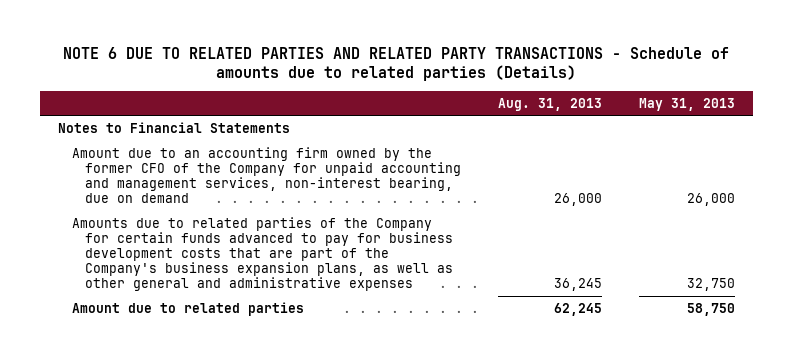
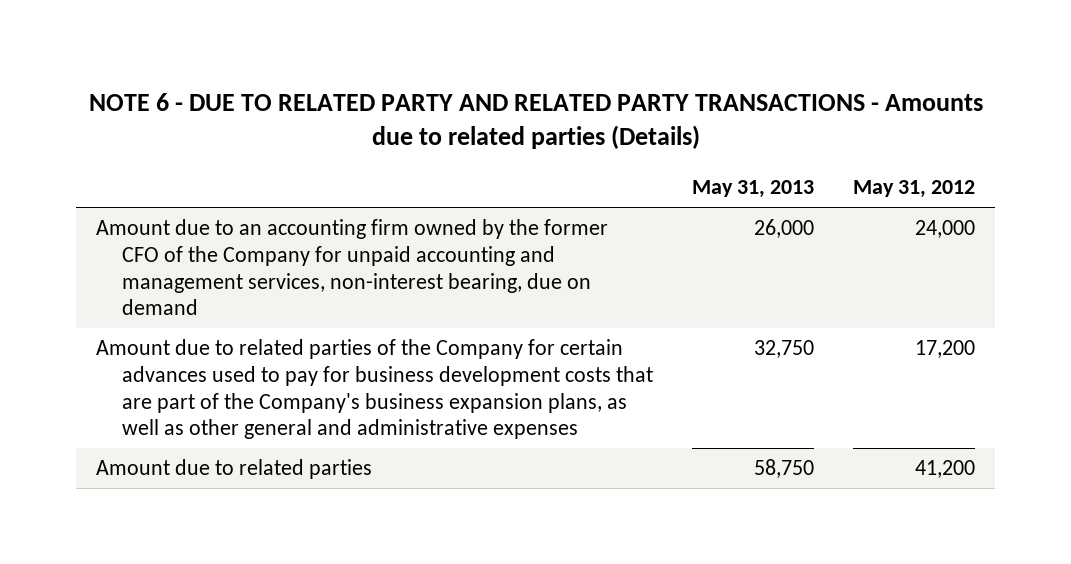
[63,46,730,82] NOTE 6 DUE TO RELATED PARTIES AND RELATED PARTY TRANSACTIONS - Schedule of amounts due to related parties (Details) -> [88,92,983,149] NOTE 6 - DUE TO RELATED PARTY AND RELATED PARTY TRANSACTIONS - Amounts due to related parties (Details)
[497,97,602,111] Aug. 31, 2013 -> none
none -> [853,180,976,199] May 31, 2012
[58,121,291,133] Notes to Financial Statements -> none
[71,216,454,291] Amounts due to related parties of the Company for certain funds advanced to pay for business development costs that are part of the Company's business expansion plans, as well as other general and administrative expenses -> [95,339,654,440] Amount due to related parties of the Company for certain advances used to pay for business development costs that are part of the Company's business expansion plans, as well as other general and administrative expenses

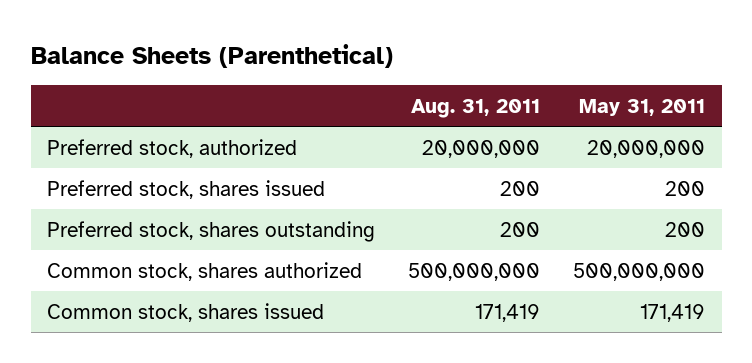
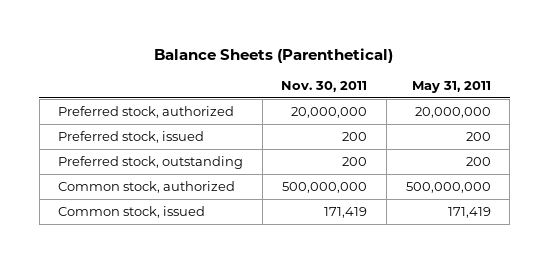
[411,98,541,118] Aug. 31, 2011 -> none
none -> [281,80,368,92] Nov. 30, 2011
[47,179,326,199] Preferred stock, shares issued -> [58,131,205,144] Preferred stock, issued
[47,220,376,242] Preferred stock, shares outstanding -> [58,156,244,170] Preferred stock, outstanding
[47,261,363,281] Common stock, shares authorized -> [58,181,236,194] Common stock, authorized
[47,302,325,322] Common stock, shares issued -> [58,206,206,219] Common stock, issued

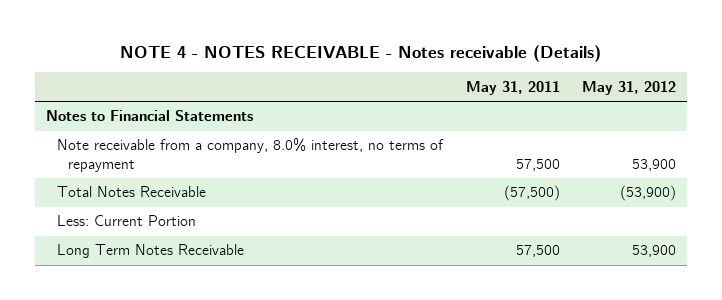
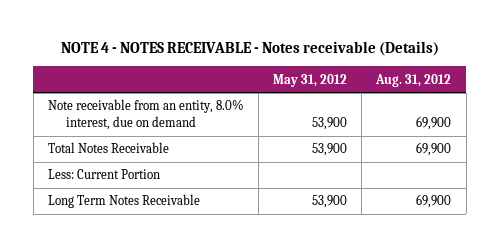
[465,80,560,95] May 31, 2011 -> none
none -> [375,73,452,87] Aug. 31, 2012
[46,110,254,122] Notes to Financial Statements -> none
[57,138,445,173] Note receivable from a company, 8.0% interest, no terms of repayment -> [48,99,245,130] Note receivable from an entity, 8.0% interest, due on demand
[619,185,676,202] (53,900) -> [312,143,348,157] 53,900

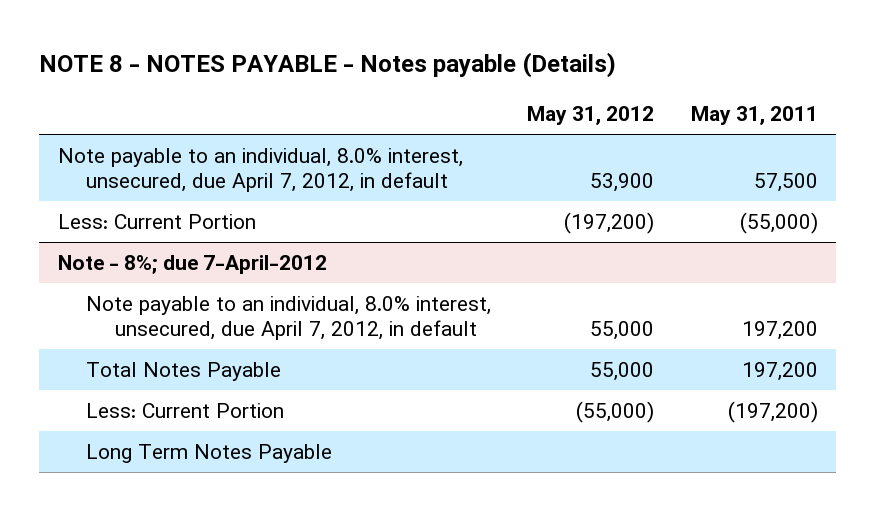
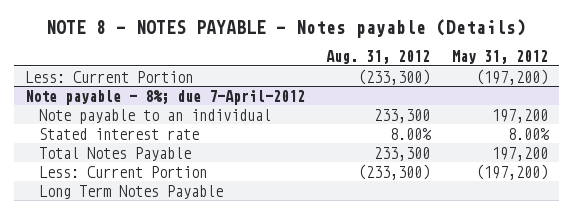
[690,106,818,126] May 31, 2011 -> none
none -> [326,49,431,64] Aug. 31, 2012
[57,148,463,192] Note payable to an individual, 8.0% interest, unsecured, due April 7, 2012, in default -> none
[57,255,327,275] Note - 8%; due 7-April-2012 -> [24,89,305,105] Note payable - 8%; due 7-April-2012
[86,296,492,340] Note payable to an individual, 8.0% interest, unsecured, due April 7, 2012, in default -> [39,108,272,124] Note payable to an individual
[590,320,655,340] 55,000 -> [492,108,549,123] 197,200
none -> [39,127,200,140] Stated interest rate
[590,362,655,382] 55,000 -> [492,146,549,161] 197,200
[576,401,655,424] (55,000) -> [476,163,549,180] (197,200)

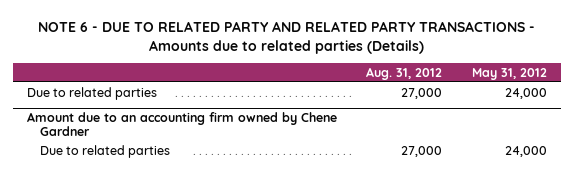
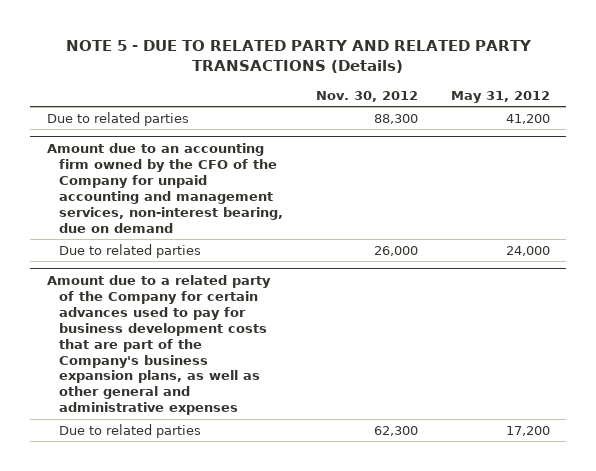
[37,20,535,54] NOTE 6 - DUE TO RELATED PARTY AND RELATED PARTY TRANSACTIONS - Amounts due to related parties (Details) -> [66,39,533,74] NOTE 5 - DUE TO RELATED PARTY AND RELATED PARTY TRANSACTIONS (Details)
[366,66,443,80] Aug. 31, 2012 -> none
none -> [315,90,418,102] Nov. 30, 2012
[27,111,338,137] Amount due to an accounting firm owned by Chene Gardner -> none
[504,87,547,99] 24,000 -> [505,113,550,124] 41,200
none -> [46,142,283,233] Amount due to an accounting firm owned by the CFO of the Company for unpaid accounting and management services, non-interest bearing, due on demand
none -> [46,274,271,416] Amount due to a related party of the Company for certain advances used to pay for business development costs that are part of the Company's business expansion plans, as well as other general and administrative expenses
none -> [58,423,201,438] Due to related parties

